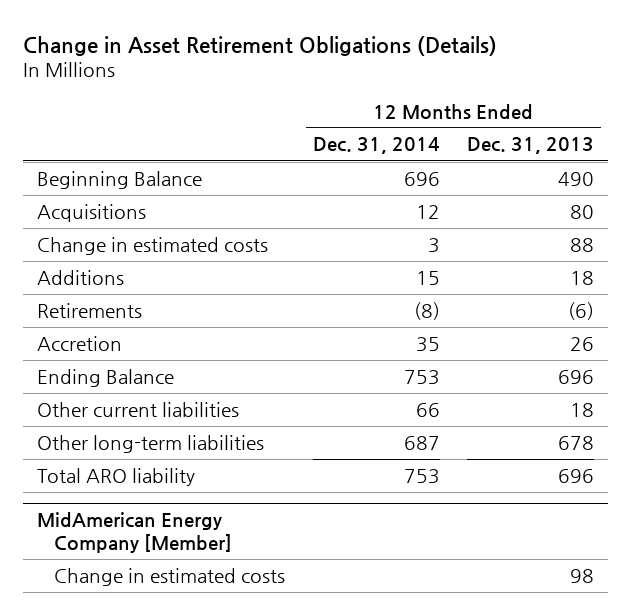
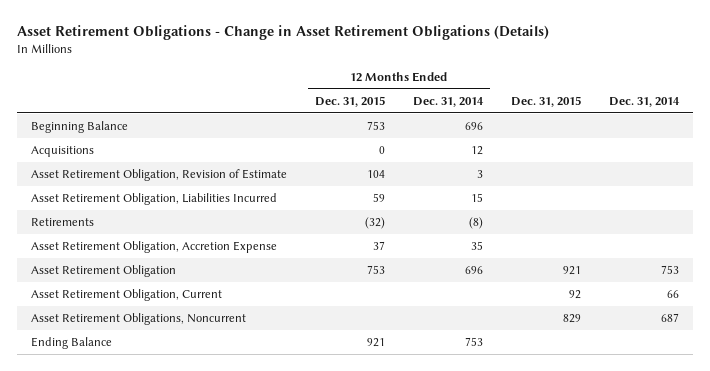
[23,35,498,56] Change in Asset Retirement Obligations (Details) -> [16,24,549,40] Asset Retirement Obligations - Change in Asset Retirement Obligations (Details)
[466,137,594,155] Dec. 31, 2013 -> none
none -> [314,95,385,107] Dec. 31, 2015
none -> [511,95,582,107] Dec. 31, 2015
none -> [609,96,681,107] Dec. 31, 2014
[36,236,268,255] Change in estimated costs -> [30,168,287,181] Asset Retirement Obligation, Revision of Estimate
[36,269,124,285] Additions -> [30,192,277,205] Asset Retirement Obligation, Liabilities Incurred
[36,335,122,351] Accretion -> [30,240,277,253] Asset Retirement Obligation, Accretion Expense
none -> [30,264,176,277] Asset Retirement Obligation
none -> [30,288,222,301] Asset Retirement Obligation, Current
none -> [30,312,246,325] Asset Retirement Obligations, Noncurrent
[36,401,239,417] Other current liabilities -> none
[36,434,264,453] Other long-term liabilities -> none
[36,467,195,486] Total ARO liability -> none
[36,512,233,553] MidAmerican Energy Company [Member] -> none
[54,567,286,586] Change in estimated costs -> none

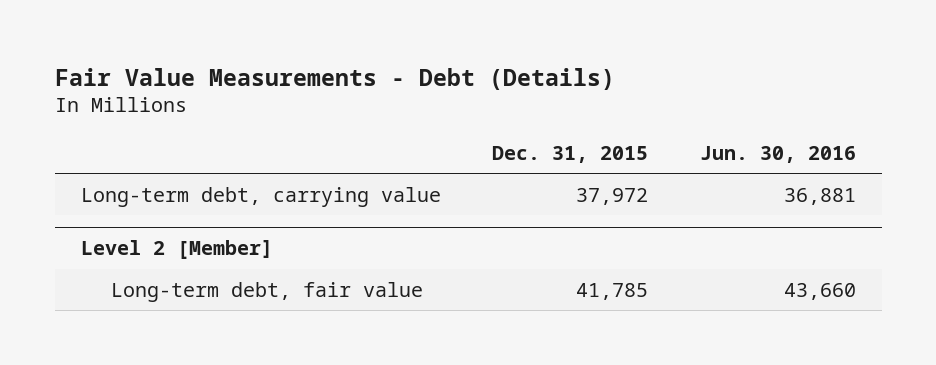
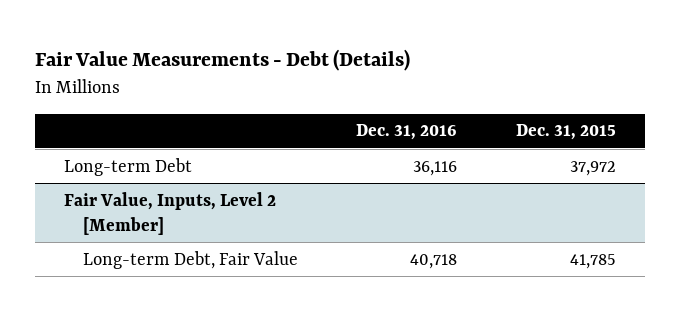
[699,145,856,163] Jun. 30, 2016 -> none
none -> [356,124,458,141] Dec. 31, 2016
[80,186,441,207] Long-term debt, carrying value -> [64,157,193,176] Long-term Debt
[80,240,273,260] Level 2 [Member] -> [64,191,277,235] Fair Value, Inputs, Level 2 [Member]
[110,281,423,302] Long-term debt, fair value -> [82,250,298,269] Long-term Debt, Fair Value

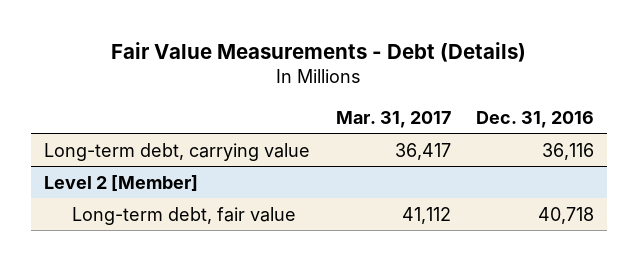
[515,124,616,141] Dec. 31, 2015 -> none
none -> [335,110,451,128] Mar. 31, 2017
[64,157,193,176] Long-term Debt -> [43,142,310,161] Long-term debt, carrying value
[64,191,277,235] Fair Value, Inputs, Level 2 [Member] -> [43,174,198,192] Level 2 [Member]
[82,250,298,269] Long-term Debt, Fair Value -> [71,206,296,225] Long-term debt, fair value

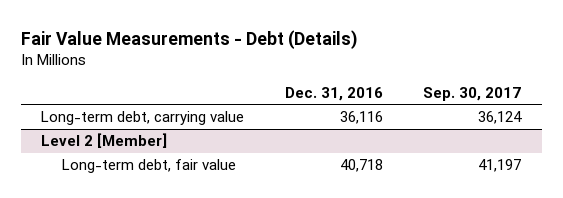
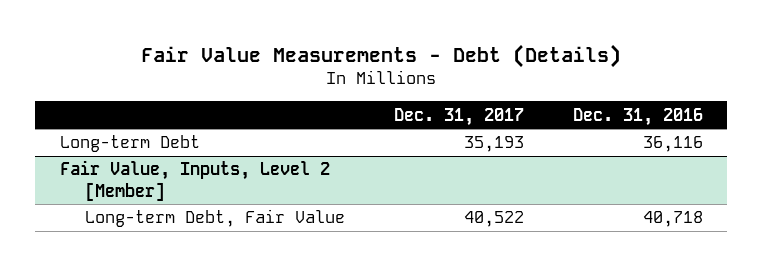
[423,86,522,101] Sep. 30, 2017 -> none
none -> [393,107,524,126] Dec. 31, 2017
[41,111,245,126] Long-term debt, carrying value -> [59,135,200,153] Long-term Debt
[41,133,168,149] Level 2 [Member] -> [59,160,330,201] Fair Value, Inputs, Level 2 [Member]
[61,159,236,174] Long-term debt, fair value -> [85,209,346,228] Long-term Debt, Fair Value

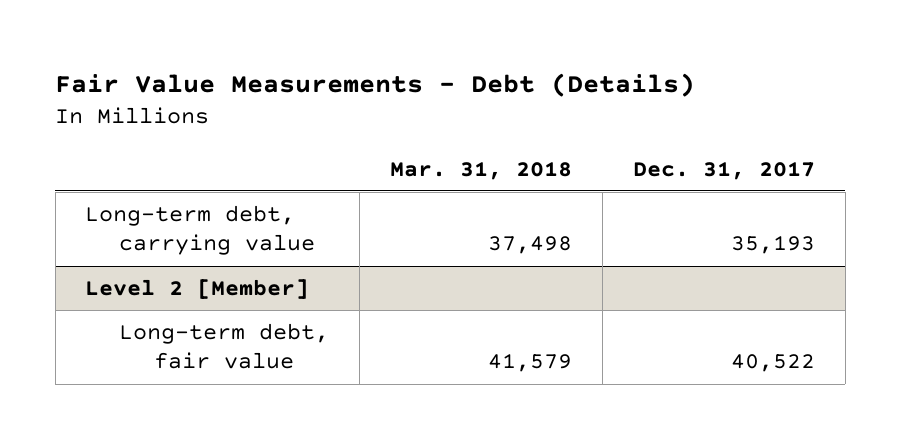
[572,107,703,126] Dec. 31, 2016 -> none
none -> [390,160,573,180] Mar. 31, 2018
[59,135,200,153] Long-term Debt -> [85,204,316,256] Long-term debt, carrying value
[59,160,330,201] Fair Value, Inputs, Level 2 [Member] -> [85,278,310,299] Level 2 [Member]
[85,209,346,228] Long-term Debt, Fair Value -> [119,322,330,370] Long-term debt, fair value

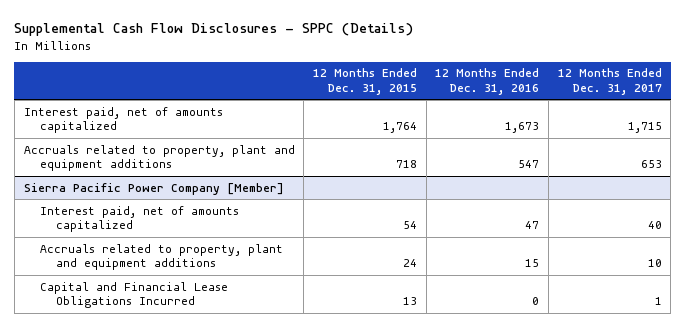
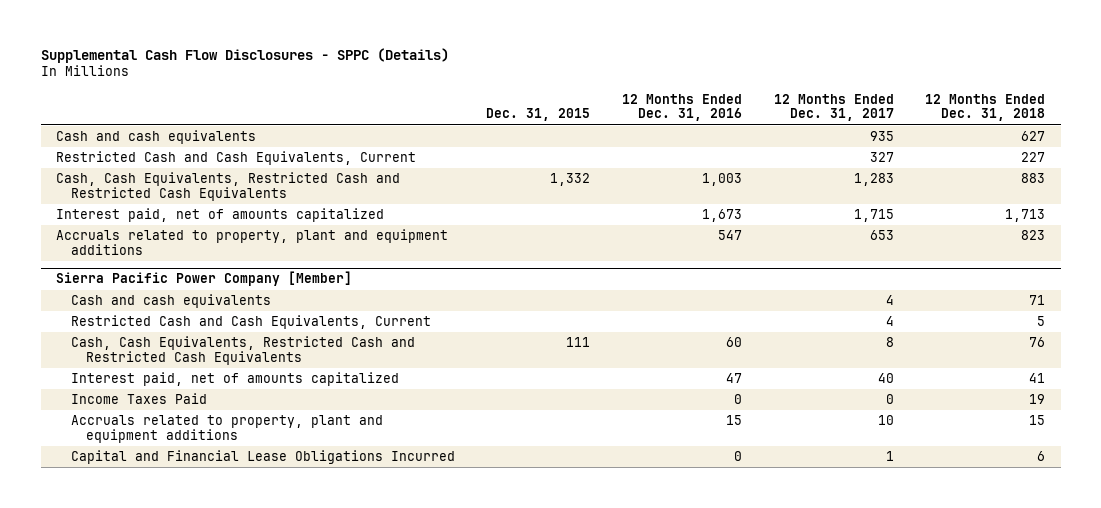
[312,68,417,96] 12 Months Ended Dec. 31, 2015 -> none
none -> [486,108,591,122] Dec. 31, 2015
none -> [925,93,1046,122] 12 Months Ended Dec. 31, 2018
none -> [56,130,257,145] Cash and cash equivalents
none -> [56,151,417,166] Restricted Cash and Cash Equivalents, Current
none -> [56,172,401,201] Cash, Cash Equivalents, Restricted Cash and Restricted Cash Equivalents
none -> [70,294,271,309] Cash and cash equivalents
none -> [70,315,431,330] Restricted Cash and Cash Equivalents, Current
none -> [70,336,415,365] Cash, Cash Equivalents, Restricted Cash and Restricted Cash Equivalents
none -> [70,393,207,405] Income Taxes Paid

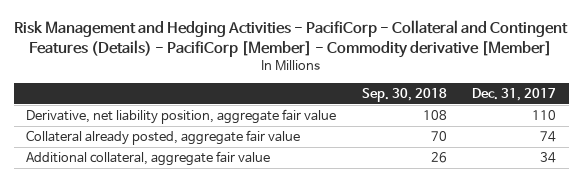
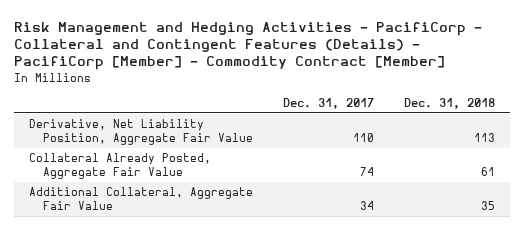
[14,20,569,59] Risk Management and Hedging Activities - PacifiCorp - Collateral and Contingent Features (Details) - PacifiCorp [Member] - Commodity derivative [Member] -> [14,21,483,71] Risk Management and Hedging Activities - PacifiCorp - Collateral and Contingent Features (Details) - PacifiCorp [Member] - Commodity Contract [Member]
[361,87,447,102] Sep. 30, 2018 -> none
none -> [403,97,495,109] Dec. 31, 2018
[26,108,337,124] Derivative, net liability position, aggregate fair value -> [29,119,254,146] Derivative, Net Liability Position, Aggregate Fair Value
[26,129,301,145] Collateral already posted, aggregate fair value -> [29,153,212,180] Collateral Already Posted, Aggregate Fair Value
[26,150,271,166] Additional collateral, aggregate fair value -> [29,187,254,211] Additional Collateral, Aggregate Fair Value

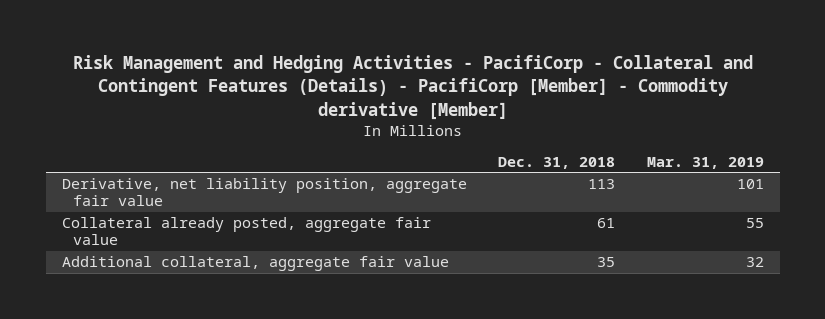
[14,21,483,71] Risk Management and Hedging Activities - PacifiCorp - Collateral and Contingent Features (Details) - PacifiCorp [Member] - Commodity Contract [Member] -> [72,55,753,120] Risk Management and Hedging Activities - PacifiCorp - Collateral and Contingent Features (Details) - PacifiCorp [Member] - Commodity derivative [Member]
[283,97,375,109] Dec. 31, 2017 -> none
none -> [646,157,764,170] Mar. 31, 2019
[29,119,254,146] Derivative, Net Liability Position, Aggregate Fair Value -> [61,178,467,207] Derivative, net liability position, aggregate fair value
[29,153,212,180] Collateral Already Posted, Aggregate Fair Value -> [61,217,431,246] Collateral already posted, aggregate fair value
[29,187,254,211] Additional Collateral, Aggregate Fair Value -> [61,256,449,272] Additional collateral, aggregate fair value

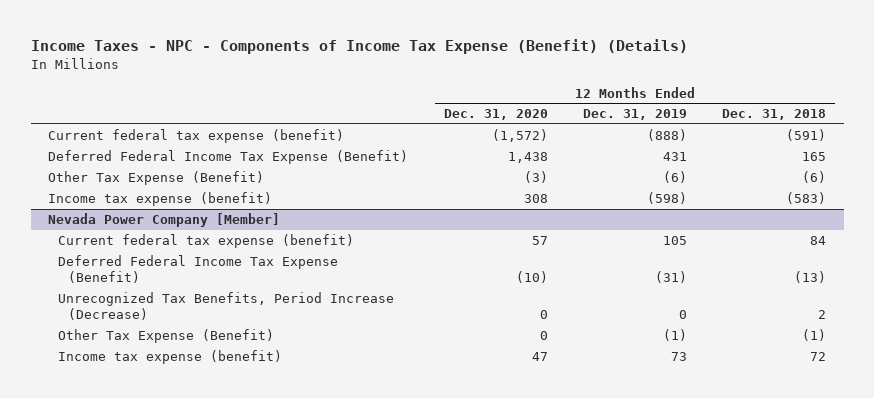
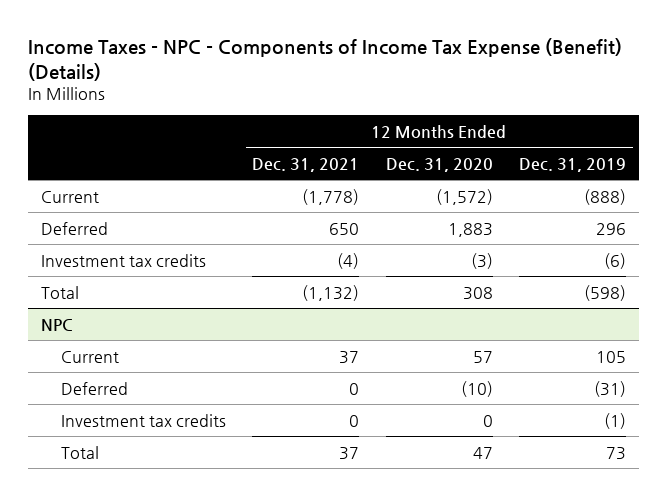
[722,109,827,121] Dec. 31, 2018 -> none
none -> [252,157,360,172] Dec. 31, 2021
[48,150,409,165] Deferred Federal Income Tax Expense (Benefit) -> none
[58,292,395,321] Unrecognized Tax Benefits, Period Increase (Decrease) -> none
[48,129,345,144] Current federal tax expense (benefit) -> [41,190,100,203] Current
none -> [41,221,109,235] Deferred
[48,171,265,186] Other Tax Expense (Benefit) -> [41,253,207,267] Investment tax credits
[48,192,273,207] Income tax expense (benefit) -> [41,285,80,299] Total
[48,213,281,228] Nevada Power Company [Member] -> [41,318,74,331] NPC
[58,234,355,249] Current federal tax expense (benefit) -> [60,350,119,363] Current
[58,255,339,284] Deferred Federal Income Tax Expense (Benefit) -> [60,381,128,395] Deferred
[58,329,275,344] Other Tax Expense (Benefit) -> [60,413,226,427] Investment tax credits
[58,350,283,365] Income tax expense (benefit) -> [60,445,99,459] Total

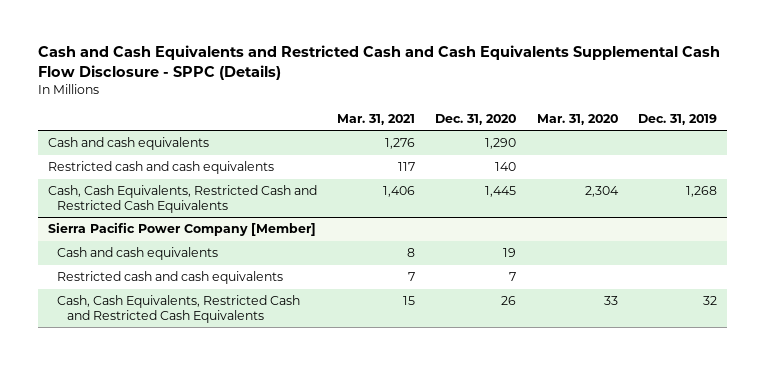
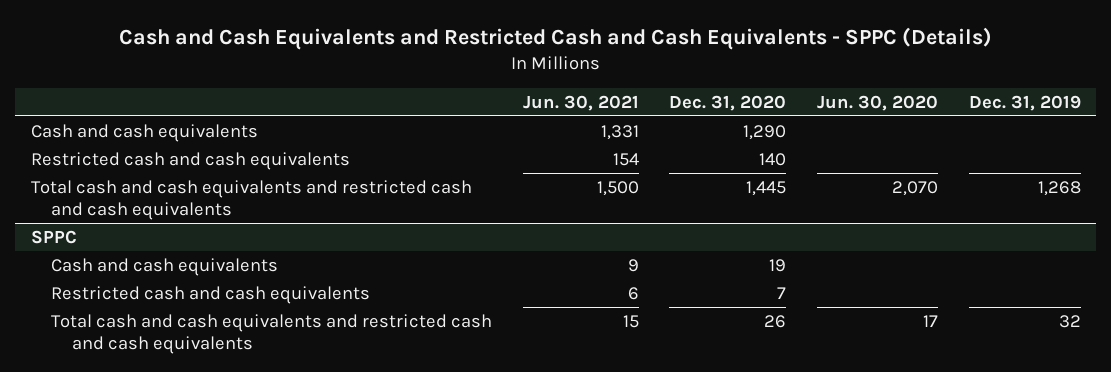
[37,45,720,80] Cash and Cash Equivalents and Restricted Cash and Cash Equivalents Supplemental Cash Flow Disclosure - SPPC (Details) -> [118,27,992,51] Cash and Cash Equivalents and Restricted Cash and Cash Equivalents - SPPC (Details)
[337,113,416,125] Mar. 31, 2021 -> none
[536,113,618,125] Mar. 31, 2020 -> none
none -> [522,94,639,111] Jun. 30, 2021
none -> [817,94,939,111] Jun. 30, 2020
[47,185,317,214] Cash, Cash Equivalents, Restricted Cash and Restricted Cash Equivalents -> [30,179,472,221] Total cash and cash equivalents and restricted cash and cash equivalents
[47,222,316,237] Sierra Pacific Power Company [Member] -> [30,229,77,244] SPPC
[57,295,301,324] Cash, Cash Equivalents, Restricted Cash and Restricted Cash Equivalents -> [51,313,493,355] Total cash and cash equivalents and restricted cash and cash equivalents

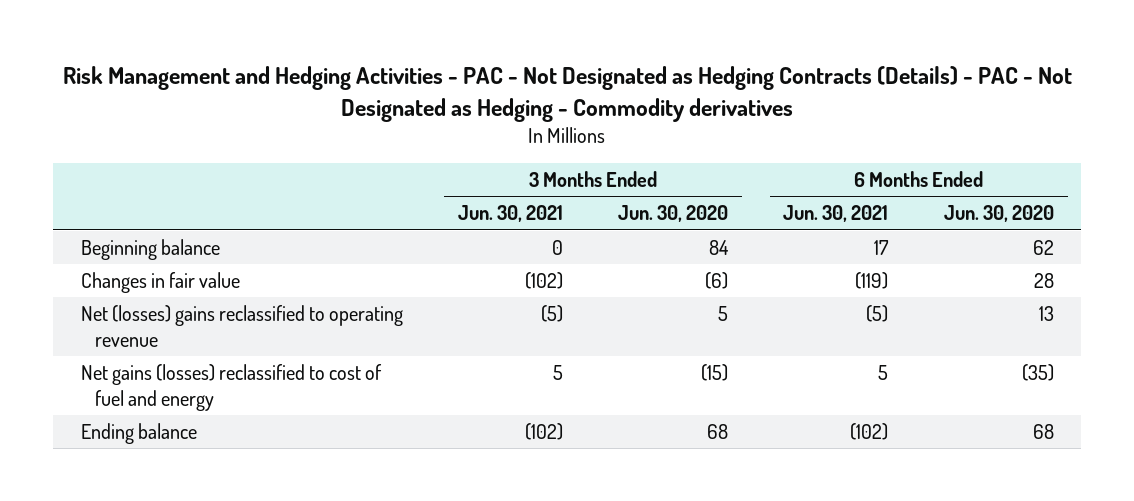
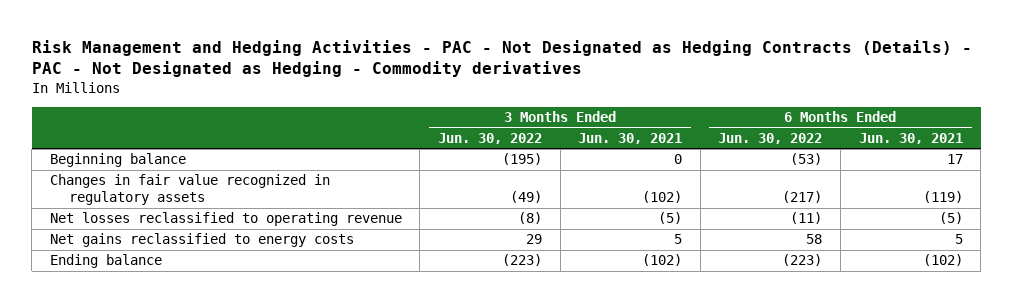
[618,205,729,223] Jun. 30, 2020 -> none
[943,205,1054,223] Jun. 30, 2020 -> none
none -> [437,132,542,144] Jun. 30, 2022
none -> [718,132,823,144] Jun. 30, 2022
[80,271,240,293] Changes in fair value -> [49,174,330,206] Changes in fair value recognized in regulatory assets
[80,304,403,348] Net (losses) gains reclassified to operating revenue -> [49,212,402,227] Net losses reclassified to operating revenue
[80,363,382,412] Net gains (losses) reclassified to cost of fuel and energy -> [49,233,354,248] Net gains reclassified to energy costs

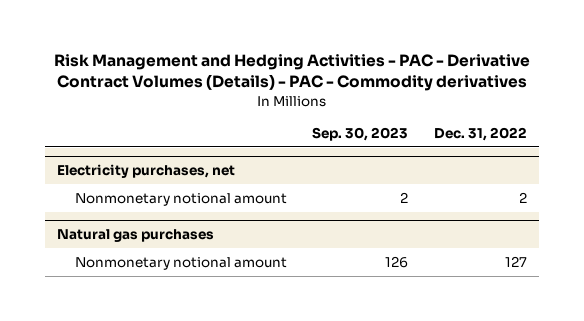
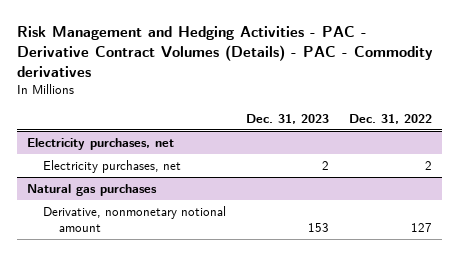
[312,126,409,141] Sep. 30, 2023 -> none
none -> [245,113,329,124] Dec. 31, 2023
[75,192,288,206] Nonmonetary notional amount -> none
none -> [42,159,181,173] Electricity purchases, net
[75,256,288,270] Nonmonetary notional amount -> [42,205,226,233] Derivative, nonmonetary notional amount

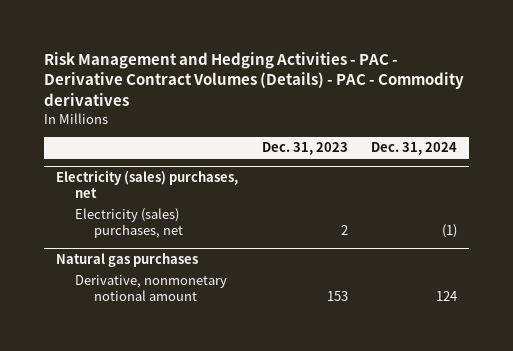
[348,113,432,124] Dec. 31, 2022 -> none
none -> [371,142,458,156] Dec. 31, 2024
[27,137,175,150] Electricity purchases, net -> [56,170,239,199] Electricity (sales) purchases, net
[42,159,181,173] Electricity purchases, net -> [74,208,183,239] Electricity (sales) purchases, net

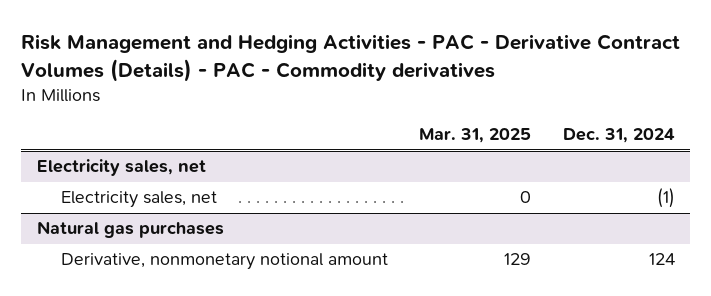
[261,142,348,156] Dec. 31, 2023 -> none
none -> [419,128,532,144] Mar. 31, 2025
[56,170,239,199] Electricity (sales) purchases, net -> [36,159,206,177] Electricity sales, net
[74,208,183,239] Electricity (sales) purchases, net -> [61,191,218,209] Electricity sales, net

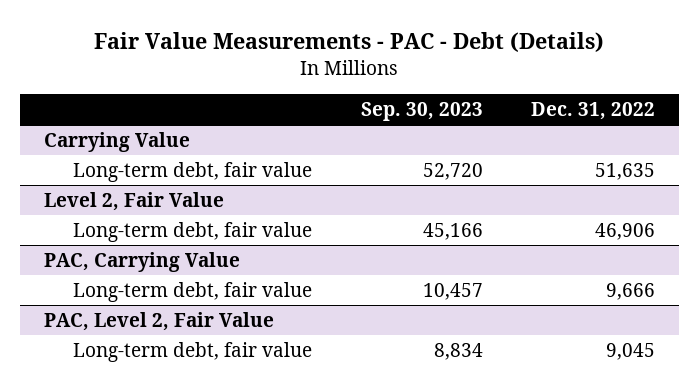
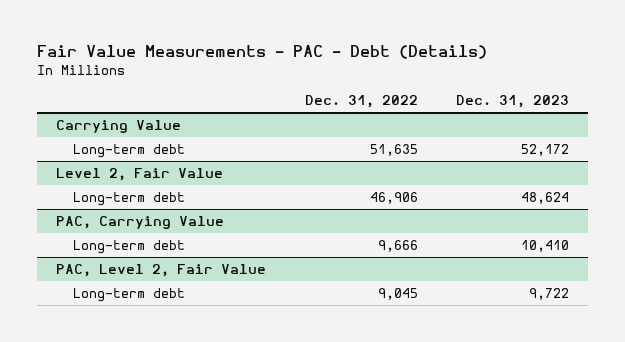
[360,101,483,121] Sep. 30, 2023 -> none
none -> [455,95,569,109] Dec. 31, 2023
[73,161,313,182] Long-term debt, fair value -> [73,144,186,159] Long-term debt
[73,221,313,242] Long-term debt, fair value -> [73,192,186,207] Long-term debt
[73,281,313,302] Long-term debt, fair value -> [73,240,186,255] Long-term debt
[73,341,313,362] Long-term debt, fair value -> [73,288,186,303] Long-term debt

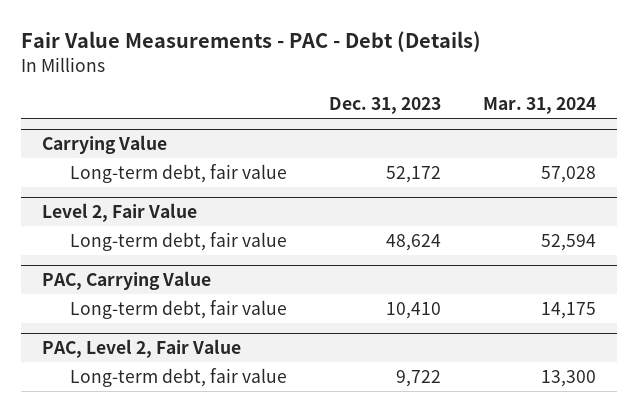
[304,95,418,109] Dec. 31, 2022 -> none
none -> [482,97,596,115] Mar. 31, 2024
[73,144,186,159] Long-term debt -> [69,163,287,183] Long-term debt, fair value
[73,192,186,207] Long-term debt -> [69,231,287,251] Long-term debt, fair value
[73,240,186,255] Long-term debt -> [69,299,287,319] Long-term debt, fair value
[73,288,186,303] Long-term debt -> [69,367,287,387] Long-term debt, fair value

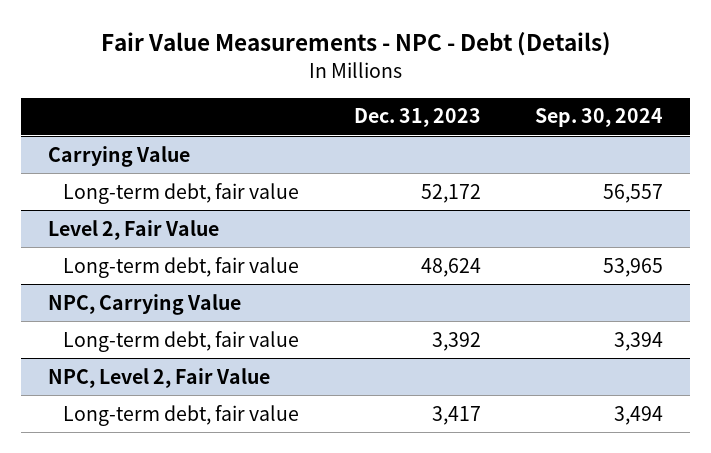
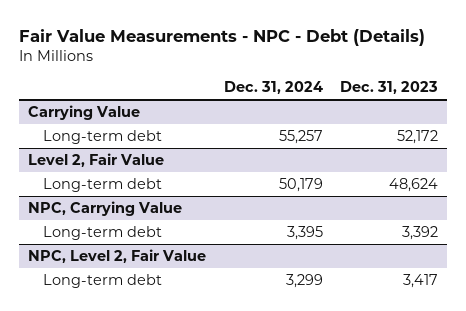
[535,108,664,128] Sep. 30, 2024 -> none
none -> [223,81,323,95] Dec. 31, 2024
[63,182,300,204] Long-term debt, fair value -> [42,129,162,144] Long-term debt
[63,256,300,278] Long-term debt, fair value -> [42,177,162,192] Long-term debt
[63,330,300,352] Long-term debt, fair value -> [42,225,162,240] Long-term debt
[63,404,300,426] Long-term debt, fair value -> [42,273,162,288] Long-term debt

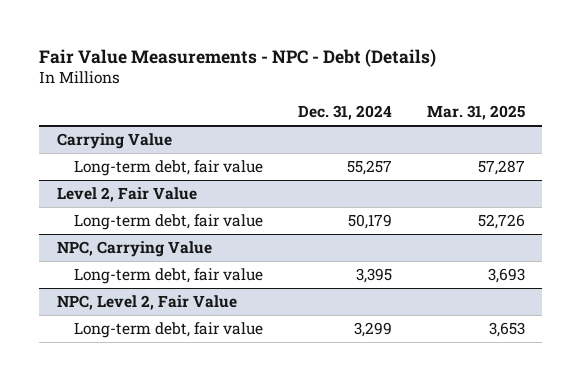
[340,81,439,95] Dec. 31, 2023 -> none
none -> [426,105,525,121] Mar. 31, 2025
[42,129,162,144] Long-term debt -> [74,159,264,176] Long-term debt, fair value
[42,177,162,192] Long-term debt -> [74,213,264,230] Long-term debt, fair value
[42,225,162,240] Long-term debt -> [74,267,264,284] Long-term debt, fair value
[42,273,162,288] Long-term debt -> [74,321,264,338] Long-term debt, fair value

